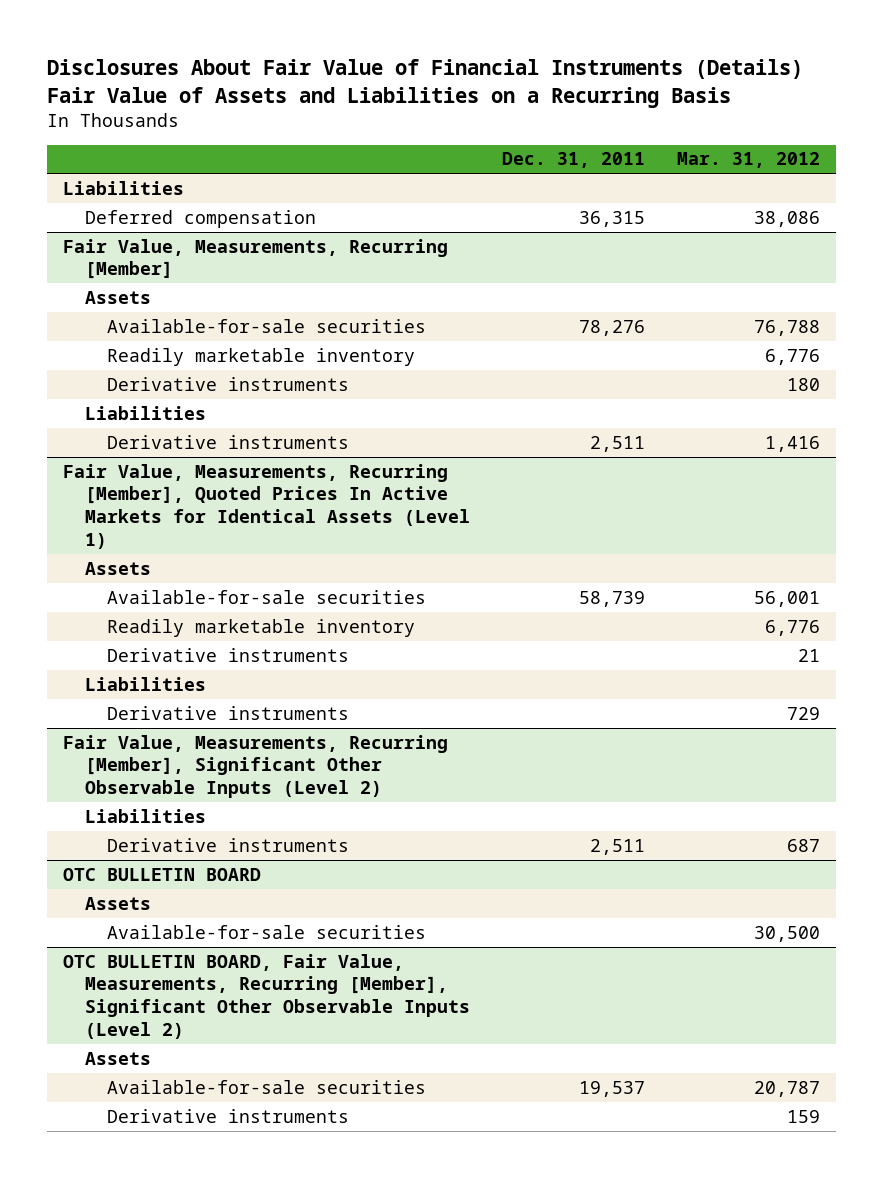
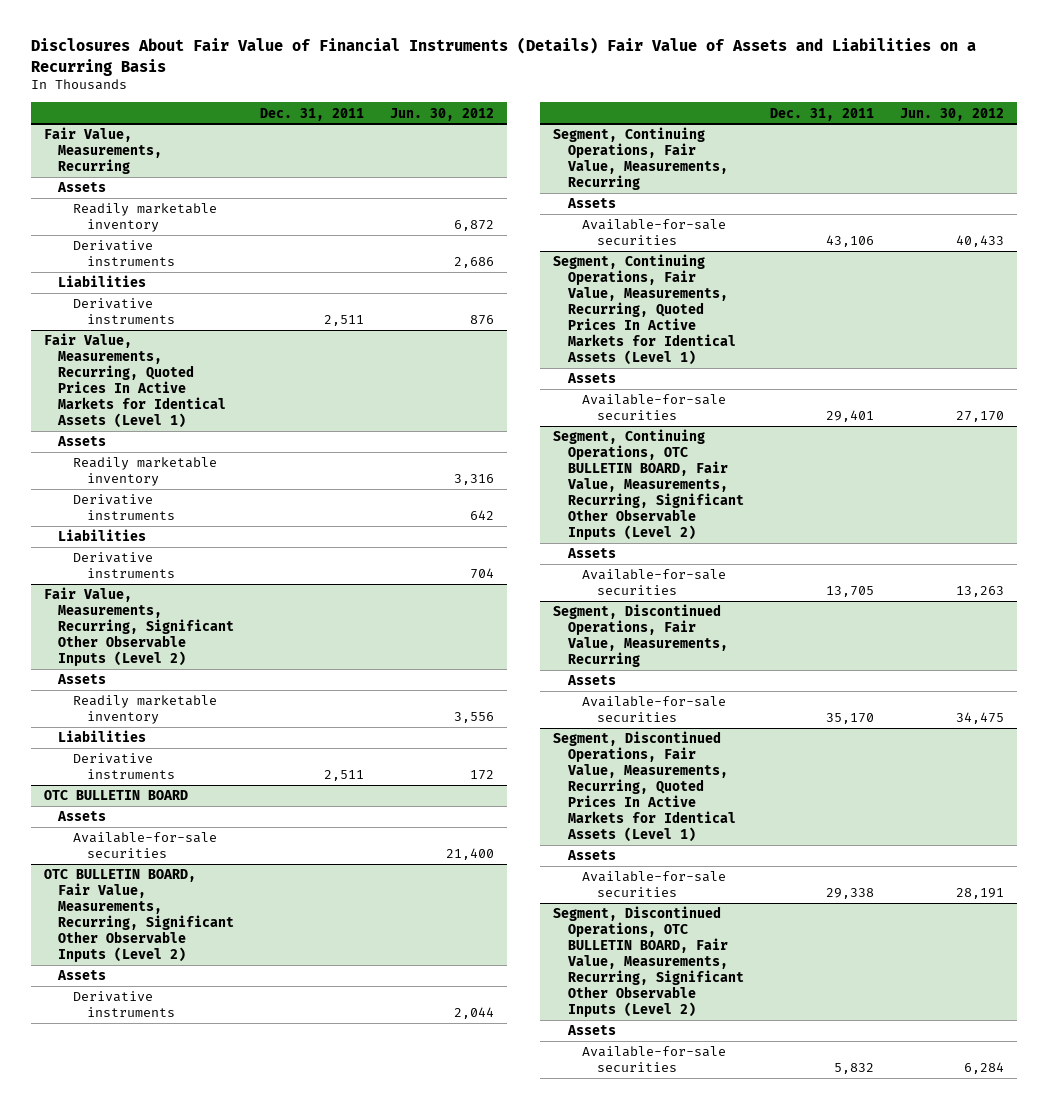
[676,152,820,169] Mar. 31, 2012 -> none
none -> [390,107,495,121] Jun. 30, 2012
[63,180,185,195] Liabilities -> none
[85,209,317,228] Deferred compensation -> none
[63,238,449,280] Fair Value, Measurements, Recurring [Member] -> [43,127,163,175] Fair Value, Measurements, Recurring
[106,318,426,333] Available-for-sale securities -> none
[63,463,471,549] Fair Value, Measurements, Recurring [Member], Quoted Prices In Active Markets for Identical Assets (Level 1) -> [43,333,227,429] Fair Value, Measurements, Recurring, Quoted Prices In Active Markets for Identical Assets (Level 1)
[106,589,426,604] Available-for-sale securities -> none
[63,734,449,799] Fair Value, Measurements, Recurring [Member], Significant Other Observable Inputs (Level 2) -> [43,587,235,667] Fair Value, Measurements, Recurring, Significant Other Observable Inputs (Level 2)
none -> [57,674,107,685] Assets
none -> [72,695,217,725] Readily marketable inventory
[63,953,471,1039] OTC BULLETIN BOARD, Fair Value, Measurements, Recurring [Member], Significant Other Observable Inputs (Level 2) -> [43,869,235,963] OTC BULLETIN BOARD, Fair Value, Measurements, Recurring, Significant Other Observable Inputs (Level 2)
[106,1079,426,1094] Available-for-sale securities -> none
none -> [553,127,728,191] Segment, Continuing Operations, Fair Value, Measurements, Recurring
none -> [566,198,616,209] Assets
none -> [582,219,727,246] Available-for-sale securities
none -> [553,254,736,366] Segment, Continuing Operations, Fair Value, Measurements, Recurring, Quoted Prices In Active Markets for Identical Assets (Level 1)
none -> [566,373,616,384] Assets
none -> [582,394,727,421] Available-for-sale securities
none -> [553,429,744,541] Segment, Continuing Operations, OTC BULLETIN BOARD, Fair Value, Measurements, Recurring, Significant Other Observable Inputs (Level 2)
none -> [566,548,616,559] Assets
none -> [582,569,727,596] Available-for-sale securities
none -> [553,604,728,668] Segment, Discontinued Operations, Fair Value, Measurements, Recurring
none -> [566,675,616,686] Assets
none -> [582,696,727,723] Available-for-sale securities
none -> [553,731,736,843] Segment, Discontinued Operations, Fair Value, Measurements, Recurring, Quoted Prices In Active Markets for Identical Assets (Level 1)
none -> [566,850,616,861] Assets
none -> [582,871,727,898] Available-for-sale securities
none -> [553,906,744,1018] Segment, Discontinued Operations, OTC BULLETIN BOARD, Fair Value, Measurements, Recurring, Significant Other Observable Inputs (Level 2)
none -> [566,1025,616,1036] Assets
none -> [582,1046,727,1073] Available-for-sale securities

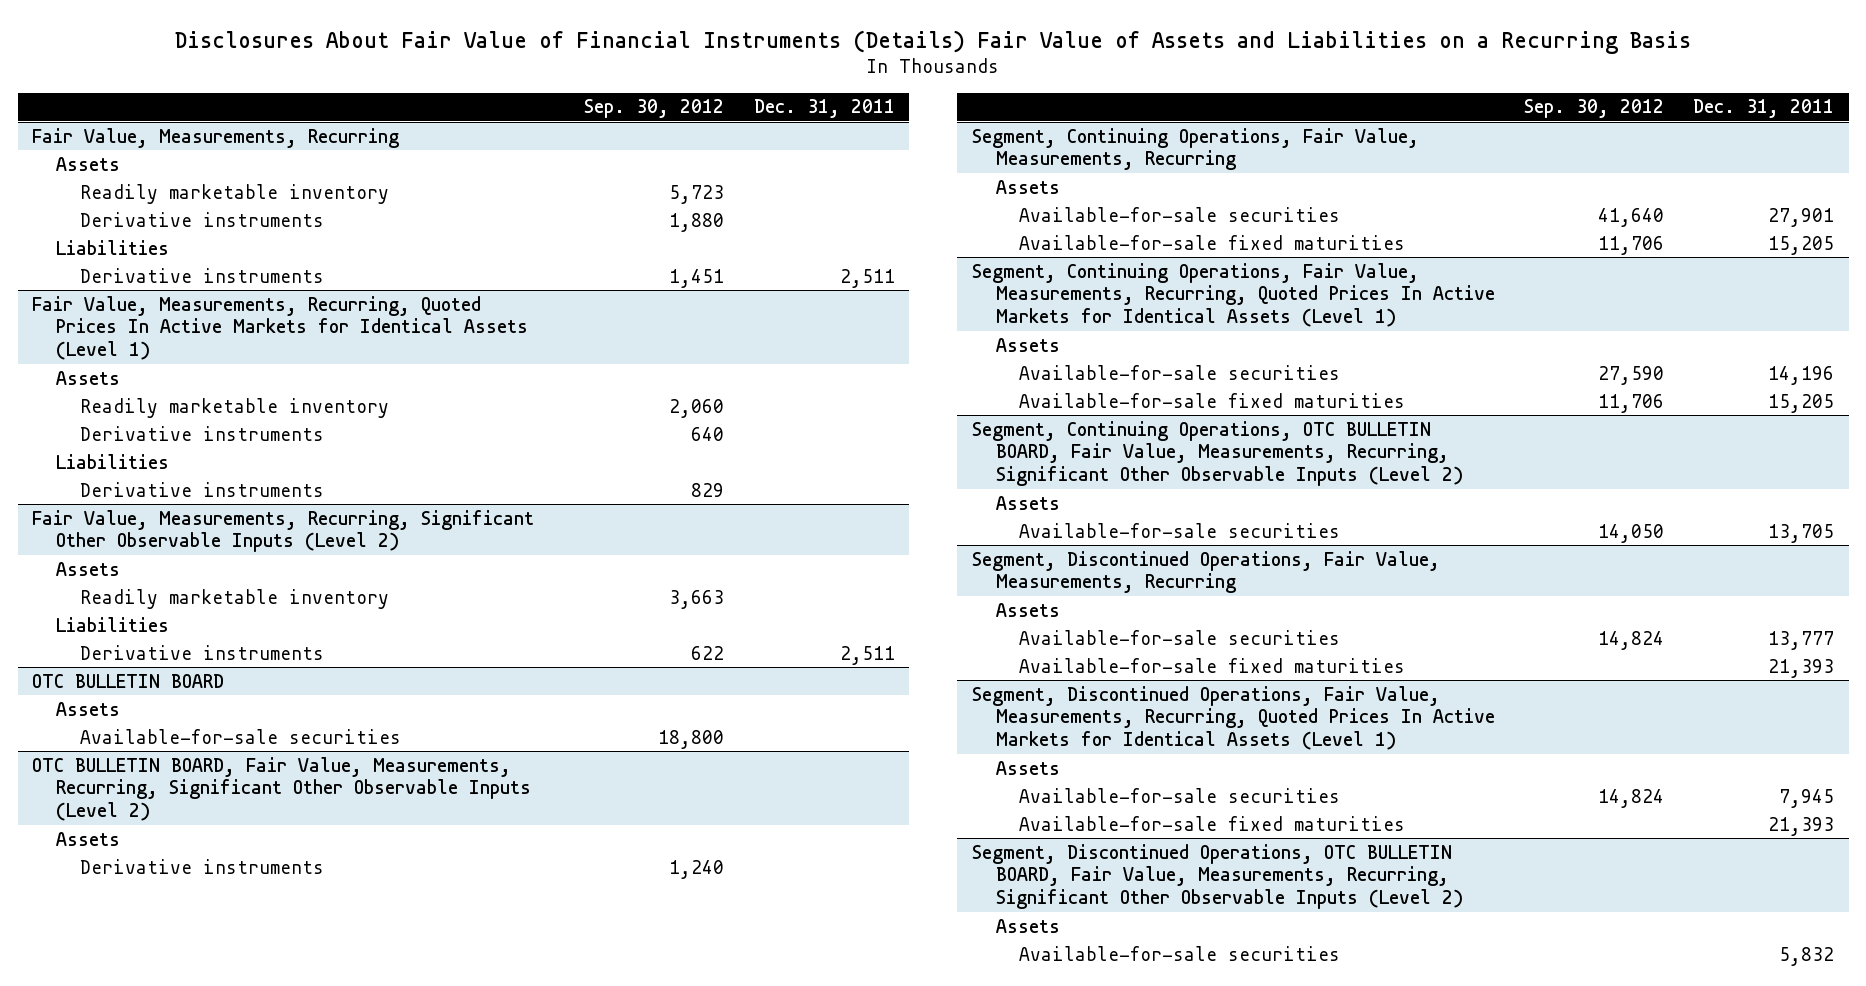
[390,107,495,121] Jun. 30, 2012 -> none
none -> [584,99,725,119] Sep. 30, 2012
[825,235,874,248] 43,106 -> [1768,207,1835,227] 27,901
none -> [1019,234,1406,250] Available-for-sale fixed maturities
[825,410,874,423] 29,401 -> [1768,365,1835,385] 14,196
none -> [1019,392,1406,408] Available-for-sale fixed maturities
[825,713,874,725] 35,170 -> [1768,630,1835,650] 13,777
none -> [1019,657,1406,673] Available-for-sale fixed maturities
[825,888,874,900] 29,338 -> [1779,788,1835,808] 7,945
none -> [1019,815,1406,831] Available-for-sale fixed maturities

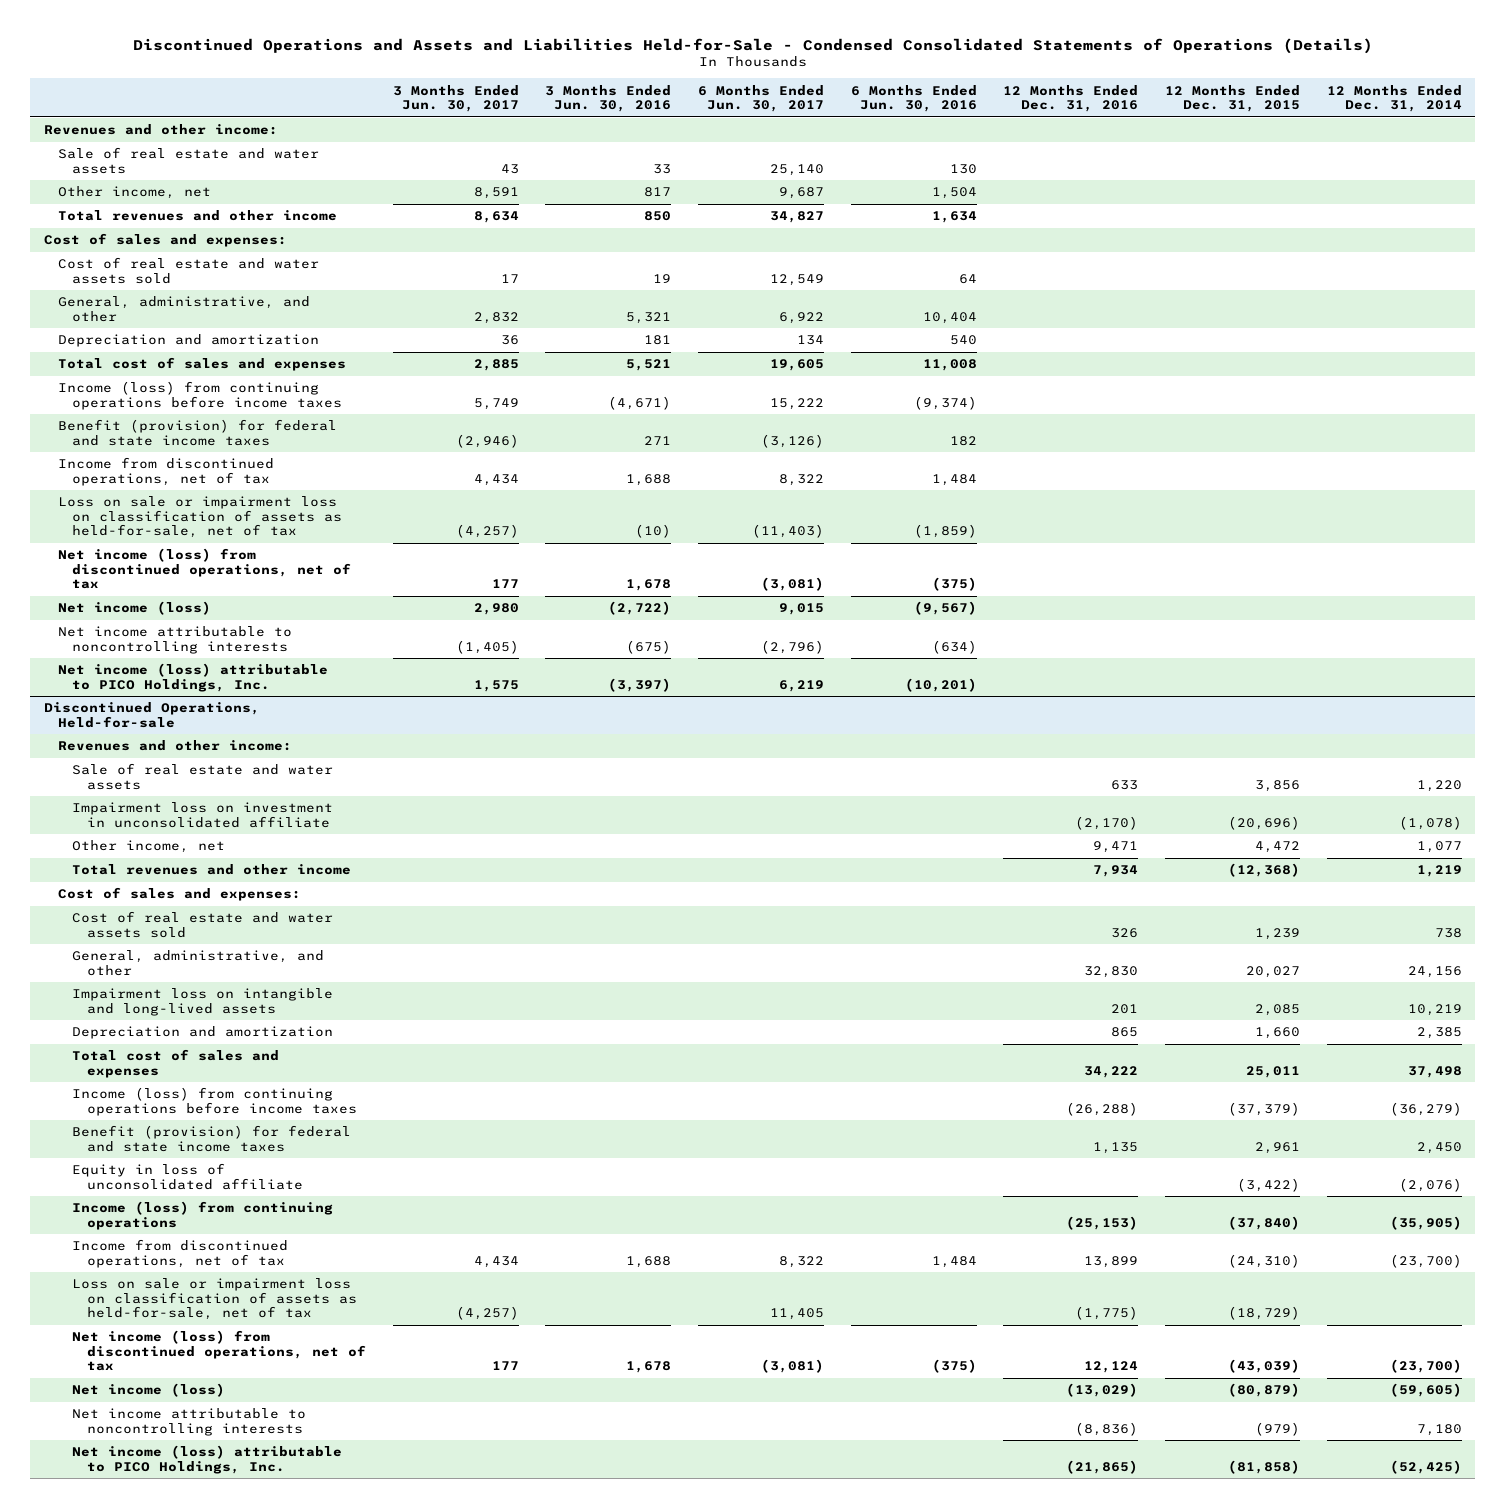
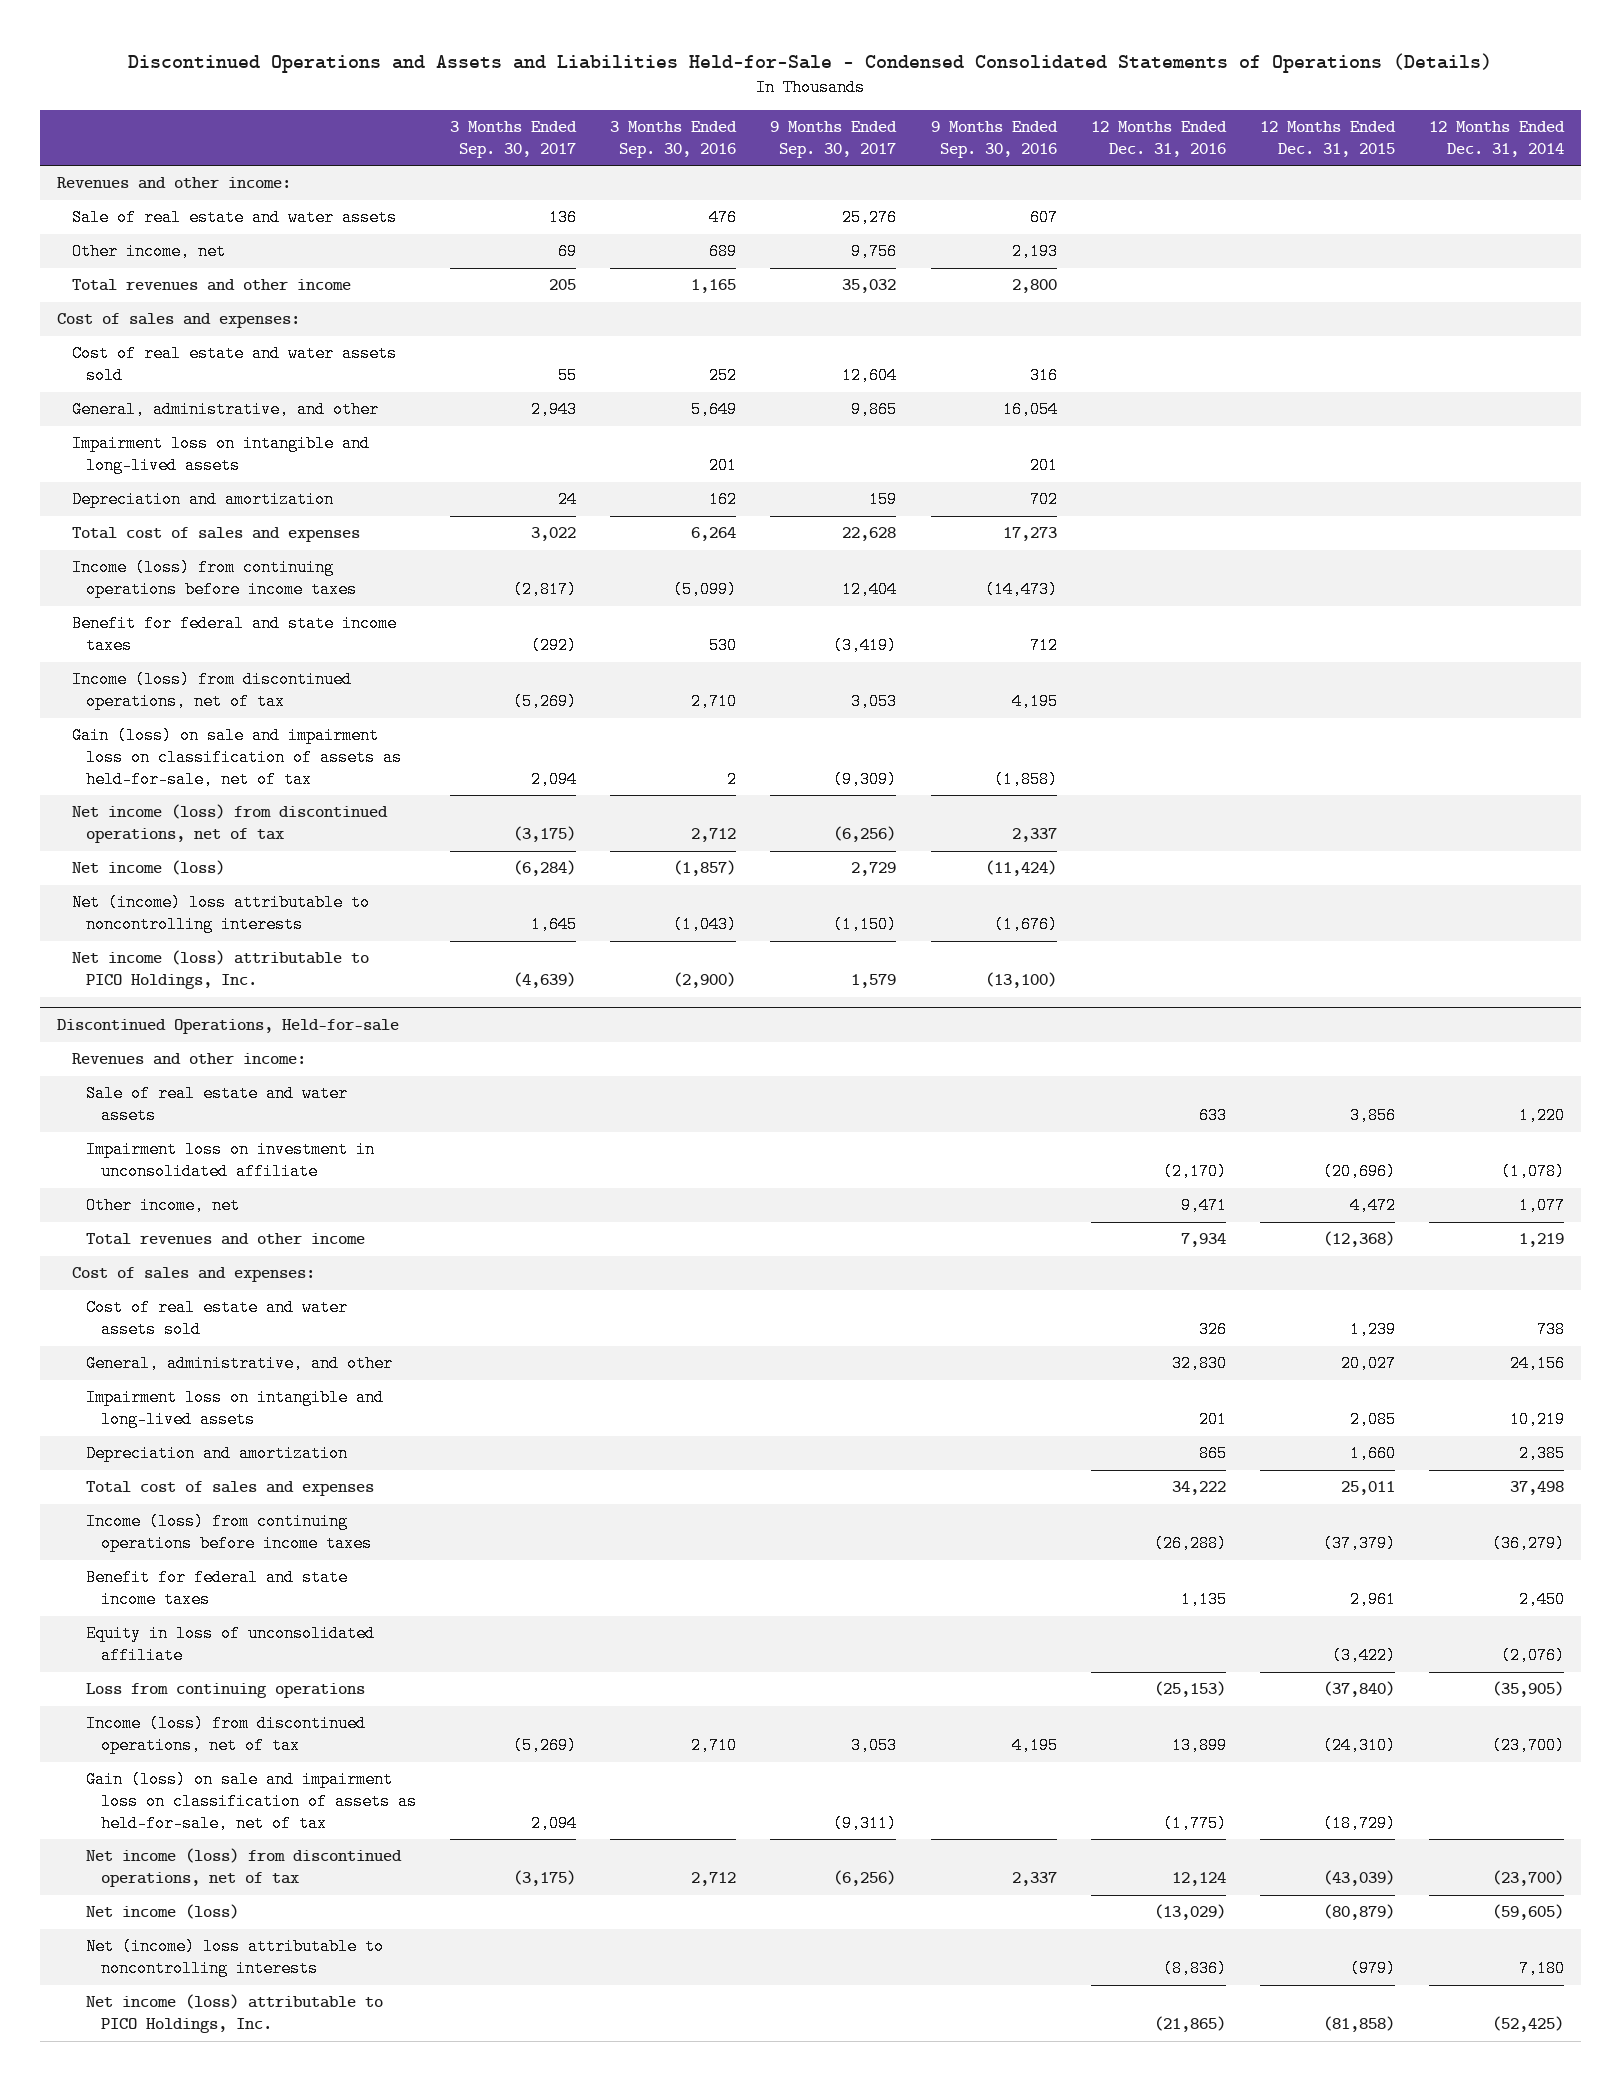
[392,84,519,113] 3 Months Ended Jun. 30, 2017 -> none
[545,84,672,113] 3 Months Ended Jun. 30, 2016 -> none
[697,84,824,113] 6 Months Ended Jun. 30, 2017 -> none
[850,84,977,113] 6 Months Ended Jun. 30, 2016 -> none
none -> [450,120,578,158] 3 Months Ended Sep. 30, 2017
none -> [610,120,738,158] 3 Months Ended Sep. 30, 2016
none -> [770,120,898,158] 9 Months Ended Sep. 30, 2017
none -> [930,120,1058,158] 9 Months Ended Sep. 30, 2016
none -> [71,435,370,475] Impairment loss on intangible and long-lived assets
[58,419,338,446] Benefit (provision) for federal and state income taxes -> [71,615,397,655] Benefit for federal and state income taxes
[58,457,275,486] Income from discontinued operations, net of tax -> [71,671,352,711] Income (loss) from discontinued operations, net of tax
[58,496,343,538] Loss on sale or impairment loss on classification of assets as held-for-sale, net of tax -> [71,727,403,788] Gain (loss) on sale and impairment loss on classification of assets as held-for-sale, net of tax
[58,626,293,654] Net income attributable to noncontrolling interests -> [71,894,370,934] Net (income) loss attributable to noncontrolling interests
[72,1125,352,1152] Benefit (provision) for federal and state income taxes -> [86,1569,349,1609] Benefit for federal and state income taxes
[72,1201,334,1230] Income (loss) from continuing operations -> [86,1683,366,1699] Loss from continuing operations
[72,1239,289,1268] Income from discontinued operations, net of tax -> [86,1715,367,1755] Income (loss) from discontinued operations, net of tax
[72,1278,357,1320] Loss on sale or impairment loss on classification of assets as held-for-sale, net of tax -> [86,1771,418,1832] Gain (loss) on sale and impairment loss on classification of assets as held-for-sale, net of tax
[72,1408,307,1436] Net income attributable to noncontrolling interests -> [86,1938,385,1978] Net (income) loss attributable to noncontrolling interests

